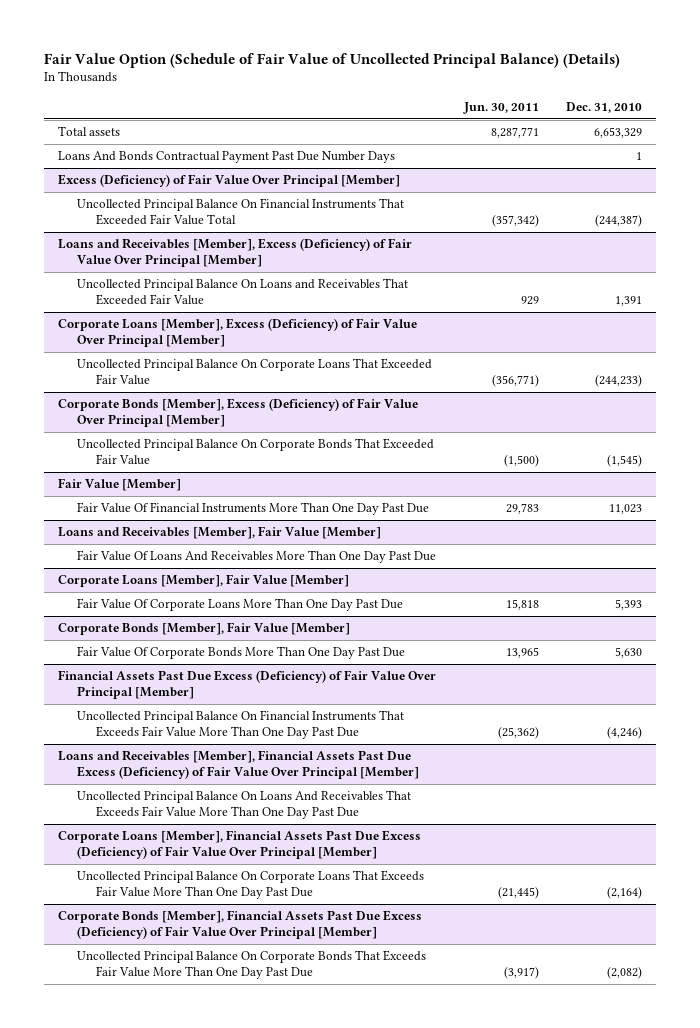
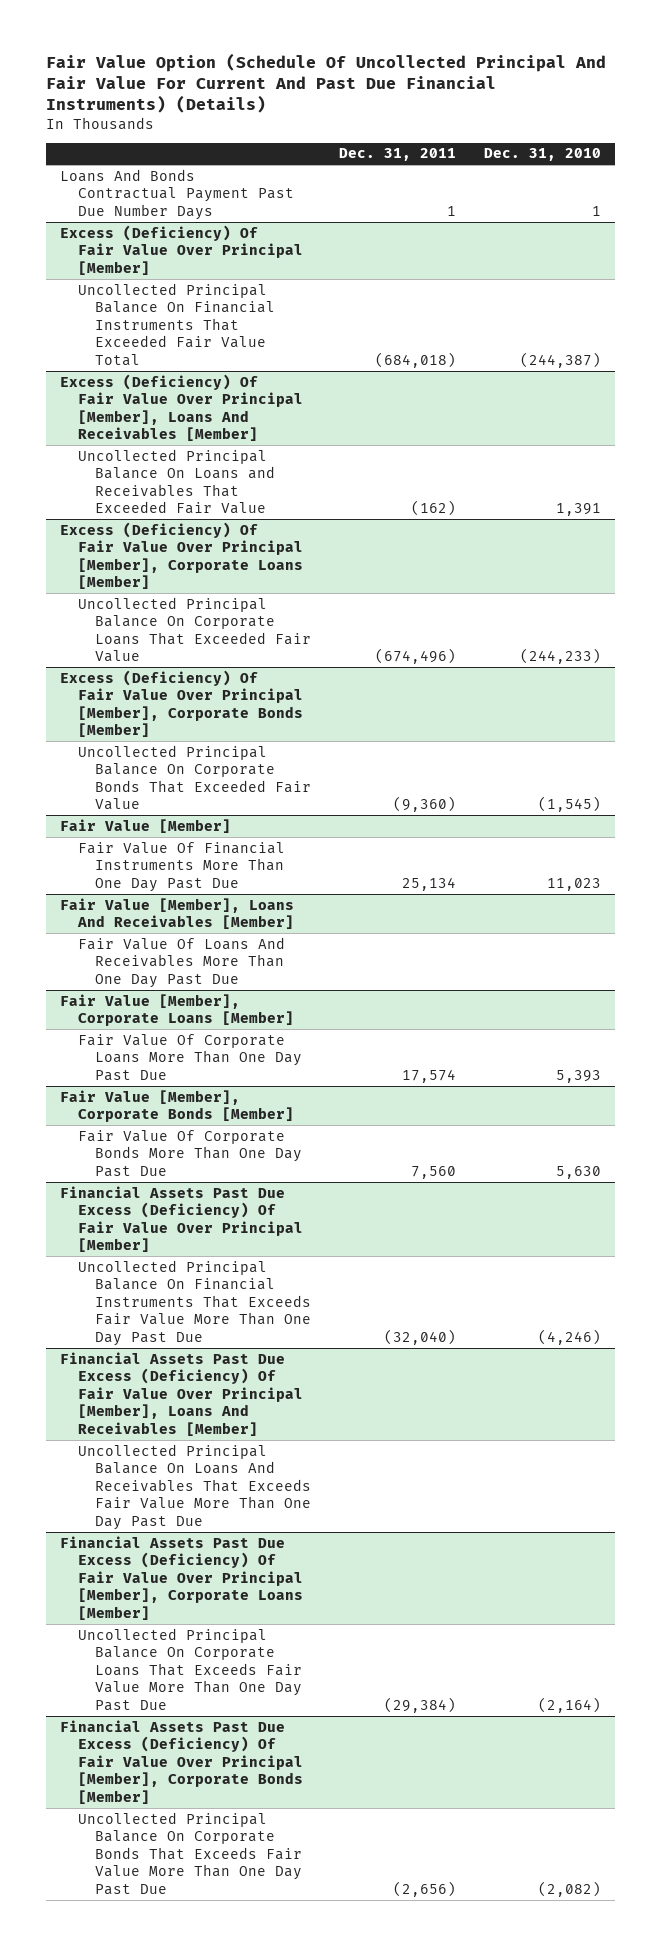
[44,53,621,69] Fair Value Option (Schedule of Fair Value of Uncollected Principal Balance) (Details) -> [46,52,607,114] Fair Value Option (Schedule Of Uncollected Principal And Fair Value For Current And Past Due Financial Instruments) (Details)
[462,101,539,114] Jun. 30, 2011 -> none
none -> [339,148,457,162] Dec. 31, 2011
[57,126,120,137] Total assets -> none
[57,174,400,188] Excess (Deficiency) of Fair Value Over Principal [Member] -> [60,224,303,275] Excess (Deficiency) Of Fair Value Over Principal [Member]
[57,238,412,268] Loans and Receivables [Member], Excess (Deficiency) of Fair Value Over Principal [Member] -> [60,373,303,442] Excess (Deficiency) Of Fair Value Over Principal [Member], Loans And Receivables [Member]
[57,318,417,348] Corporate Loans [Member], Excess (Deficiency) of Fair Value Over Principal [Member] -> [60,521,303,590] Excess (Deficiency) Of Fair Value Over Principal [Member], Corporate Loans [Member]
[57,398,418,428] Corporate Bonds [Member], Excess (Deficiency) of Fair Value Over Principal [Member] -> [60,669,303,738] Excess (Deficiency) Of Fair Value Over Principal [Member], Corporate Bonds [Member]
[57,526,381,540] Loans and Receivables [Member], Fair Value [Member] -> [60,897,295,930] Fair Value [Member], Loans And Receivables [Member]
[57,574,349,588] Corporate Loans [Member], Fair Value [Member] -> [60,993,294,1027] Fair Value [Member], Corporate Loans [Member]
[57,622,350,636] Corporate Bonds [Member], Fair Value [Member] -> [60,1089,294,1123] Fair Value [Member], Corporate Bonds [Member]
[57,670,436,700] Financial Assets Past Due Excess (Deficiency) of Fair Value Over Principal [Member] -> [60,1185,303,1253] Financial Assets Past Due Excess (Deficiency) Of Fair Value Over Principal [Member]
[57,750,420,780] Loans and Receivables [Member], Financial Assets Past Due Excess (Deficiency) of Fair Value Over Principal [Member] -> [60,1351,303,1436] Financial Assets Past Due Excess (Deficiency) Of Fair Value Over Principal [Member], Loans And Receivables [Member]
[57,830,421,860] Corporate Loans [Member], Financial Assets Past Due Excess (Deficiency) of Fair Value Over Principal [Member] -> [60,1535,303,1620] Financial Assets Past Due Excess (Deficiency) Of Fair Value Over Principal [Member], Corporate Loans [Member]
[57,910,422,940] Corporate Bonds [Member], Financial Assets Past Due Excess (Deficiency) of Fair Value Over Principal [Member] -> [60,1719,303,1804] Financial Assets Past Due Excess (Deficiency) Of Fair Value Over Principal [Member], Corporate Bonds [Member]

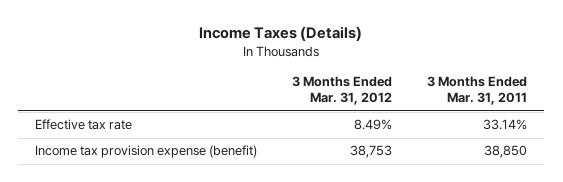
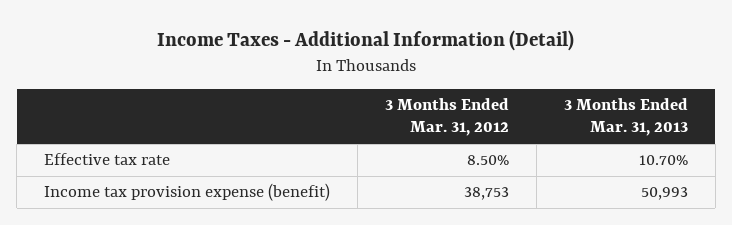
[199,26,363,42] Income Taxes (Details) -> [157,29,575,51] Income Taxes - Additional Information (Detail)
[427,76,528,106] 3 Months Ended Mar. 31, 2011 -> none
none -> [563,98,688,137] 3 Months Ended Mar. 31, 2013
[354,119,393,131] 8.49% -> [467,155,510,166] 8.50%

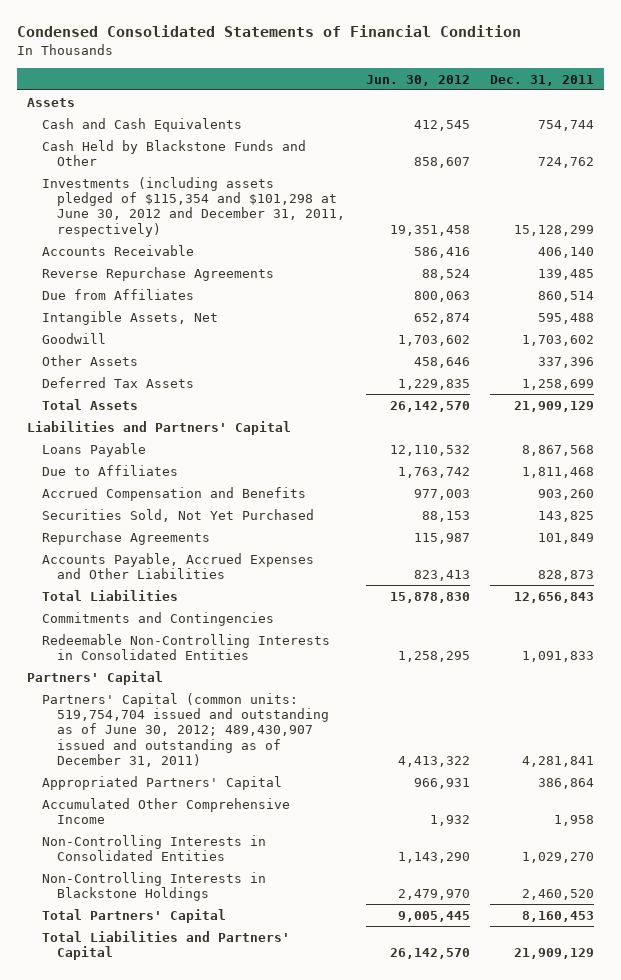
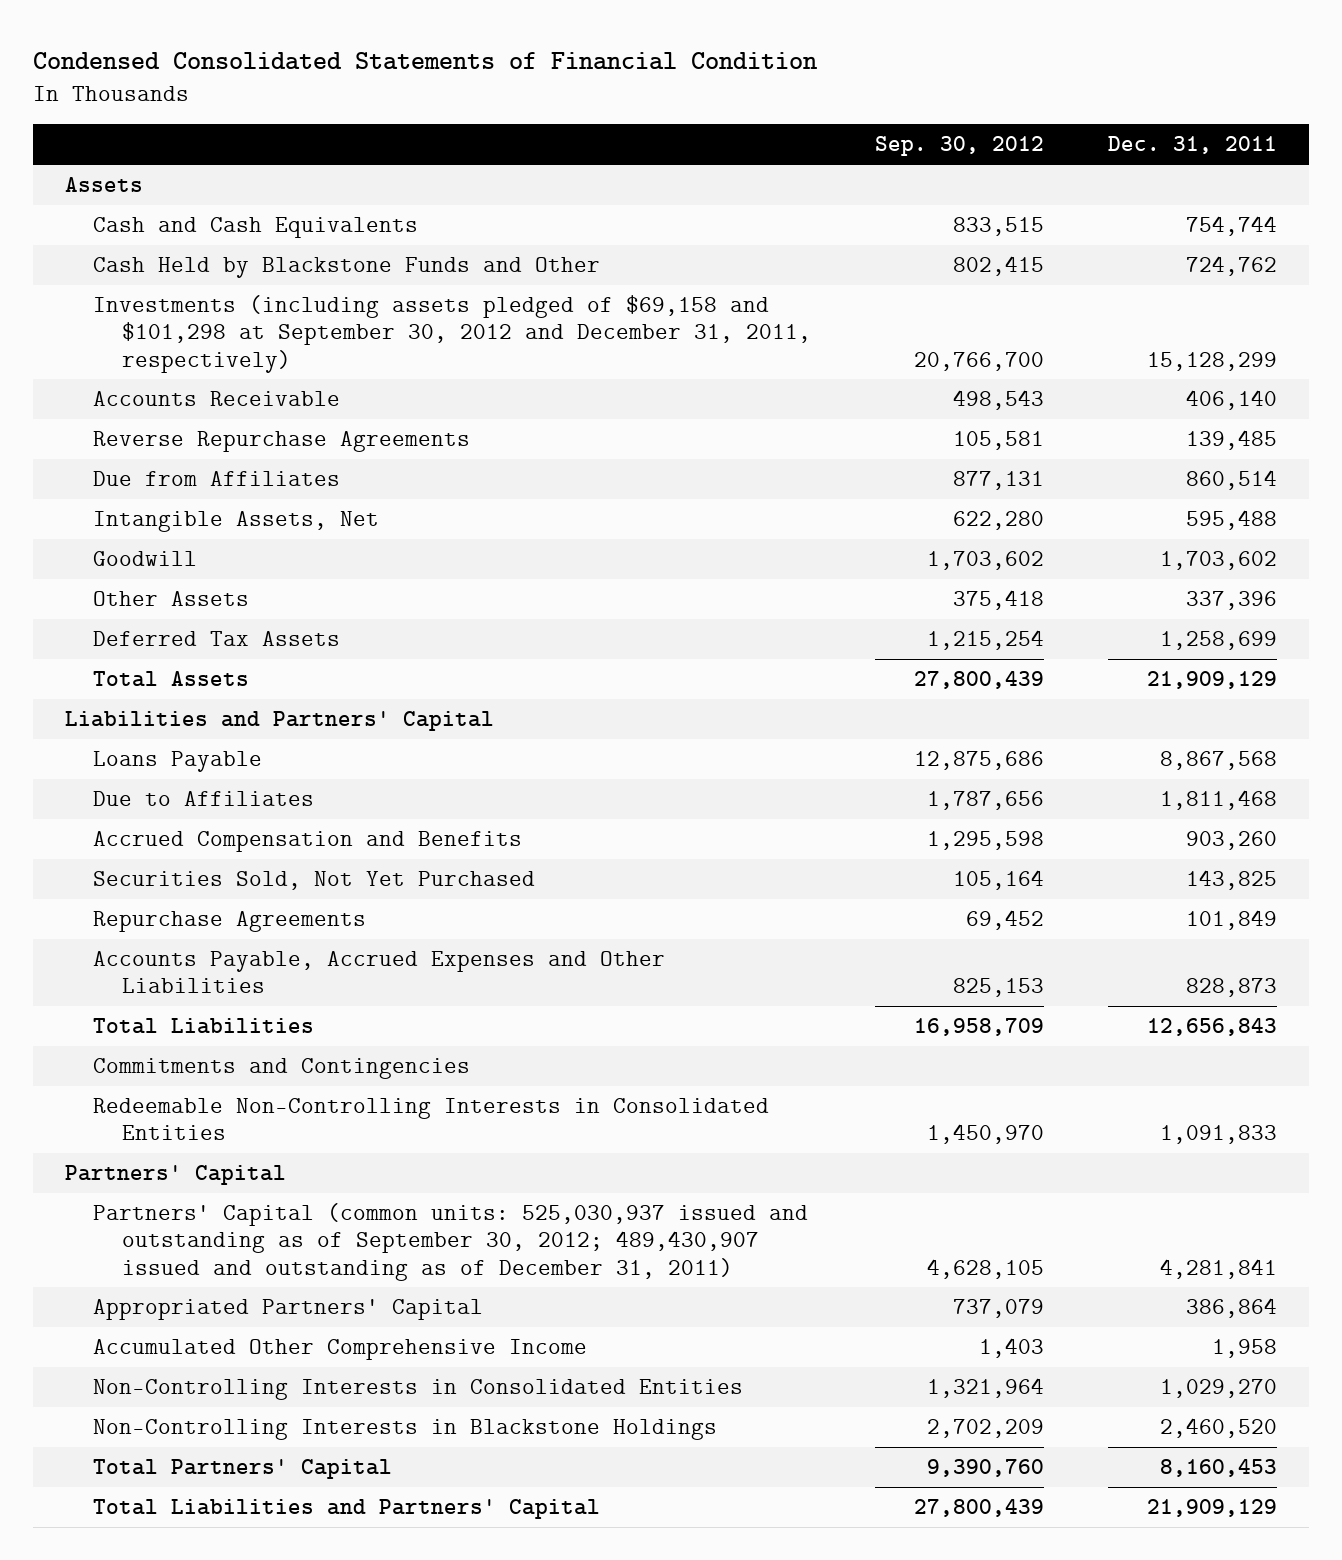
[365,74,470,86] Jun. 30, 2012 -> none
none -> [874,136,1044,157] Sep. 30, 2012
[41,176,346,237] Investments (including assets pledged of $115,354 and $101,298 at June 30, 2012 and December 31, 2011, respectively) -> [93,295,811,373] Investments (including assets pledged of $69,158 and $101,298 at September 30, 2012 and December 31, 2011, respectively)
[41,692,330,767] Partners' Capital (common units: 519,754,704 issued and outstanding as of June 30, 2012; 489,430,907 issued and outstanding as of December 31, 2011) -> [93,1203,809,1281] Partners' Capital (common units: 525,030,937 issued and outstanding as of September 30, 2012; 489,430,907 issued and outstanding as of December 31, 2011)

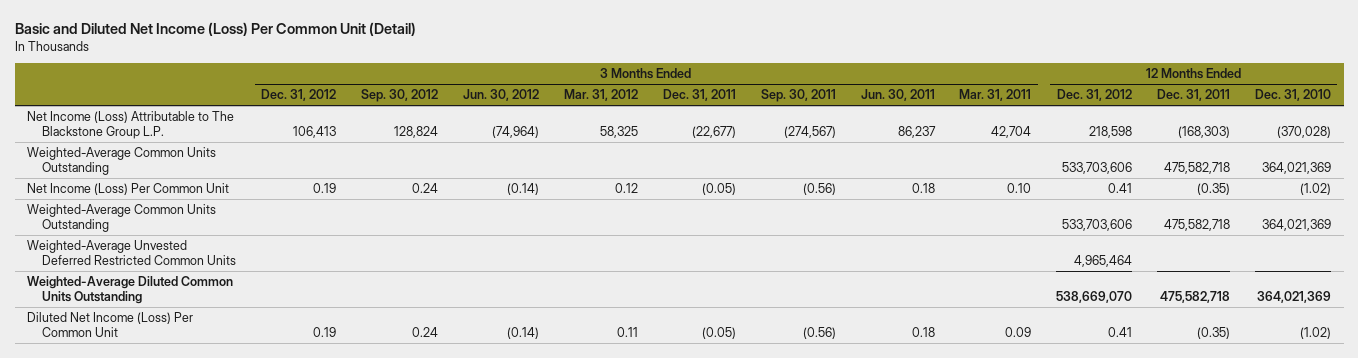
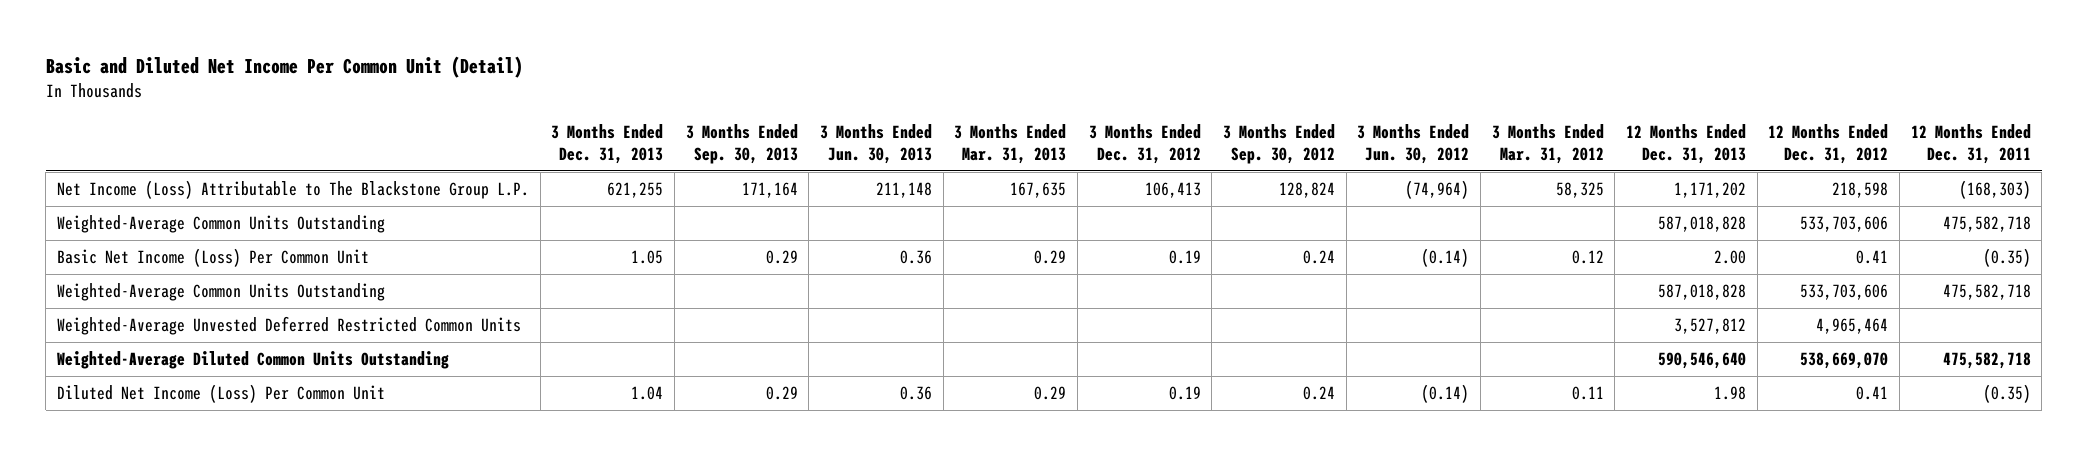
[14,21,416,36] Basic and Diluted Net Income (Loss) Per Common Unit (Detail) -> [45,56,523,79] Basic and Diluted Net Income Per Common Unit (Detail)
[662,89,736,102] Dec. 31, 2011 -> none
[760,89,836,103] Sep. 30, 2011 -> none
[860,89,935,102] Jun. 30, 2011 -> none
[959,89,1032,102] Mar. 31, 2011 -> none
[1255,89,1332,102] Dec. 31, 2010 -> none
none -> [551,123,664,164] 3 Months Ended Dec. 31, 2013
none -> [685,123,798,164] 3 Months Ended Sep. 30, 2013
none -> [820,123,933,164] 3 Months Ended Jun. 30, 2013
none -> [954,123,1067,164] 3 Months Ended Mar. 31, 2013
none -> [1626,123,1747,164] 12 Months Ended Dec. 31, 2013
[27,183,230,196] Net Income (Loss) Per Common Unit -> [57,248,370,268] Basic Net Income (Loss) Per Common Unit

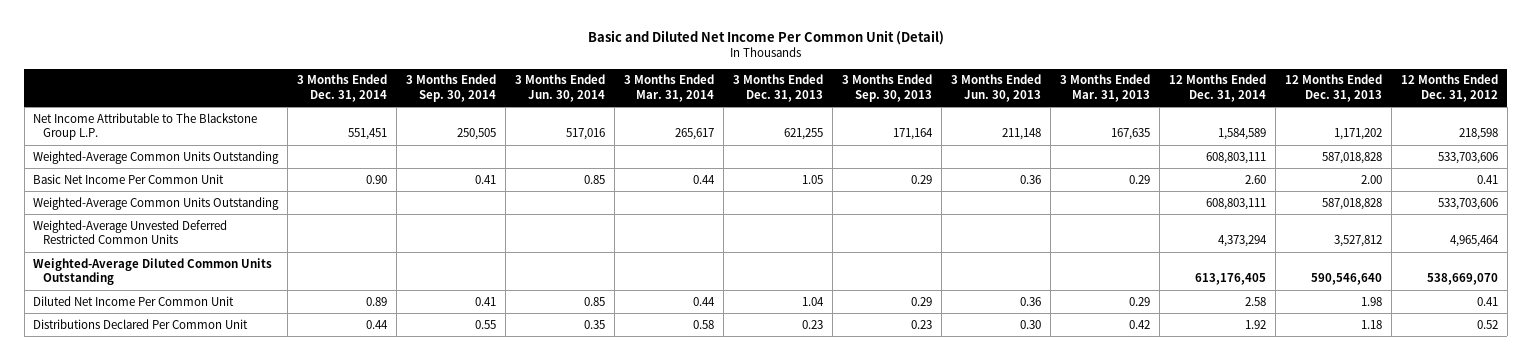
[1088,123,1201,164] 3 Months Ended Dec. 31, 2012 -> none
[1223,123,1336,164] 3 Months Ended Sep. 30, 2012 -> none
[1357,123,1470,164] 3 Months Ended Jun. 30, 2012 -> none
[1491,123,1604,164] 3 Months Ended Mar. 31, 2012 -> none
[1910,123,2031,164] 12 Months Ended Dec. 31, 2011 -> none
none -> [297,74,388,102] 3 Months Ended Dec. 31, 2014
none -> [406,74,497,102] 3 Months Ended Sep. 30, 2014
none -> [515,74,606,102] 3 Months Ended Jun. 30, 2014
none -> [624,74,715,102] 3 Months Ended Mar. 31, 2014
none -> [1168,74,1266,102] 12 Months Ended Dec. 31, 2014
[57,180,530,200] Net Income (Loss) Attributable to The Blackstone Group L.P. -> [33,112,258,141] Net Income Attributable to The Blackstone Group L.P.
[57,248,370,268] Basic Net Income (Loss) Per Common Unit -> [33,173,225,184] Basic Net Income Per Common Unit
[57,384,386,404] Diluted Net Income (Loss) Per Common Unit -> [33,295,235,306] Diluted Net Income Per Common Unit
none -> [33,318,249,329] Distributions Declared Per Common Unit

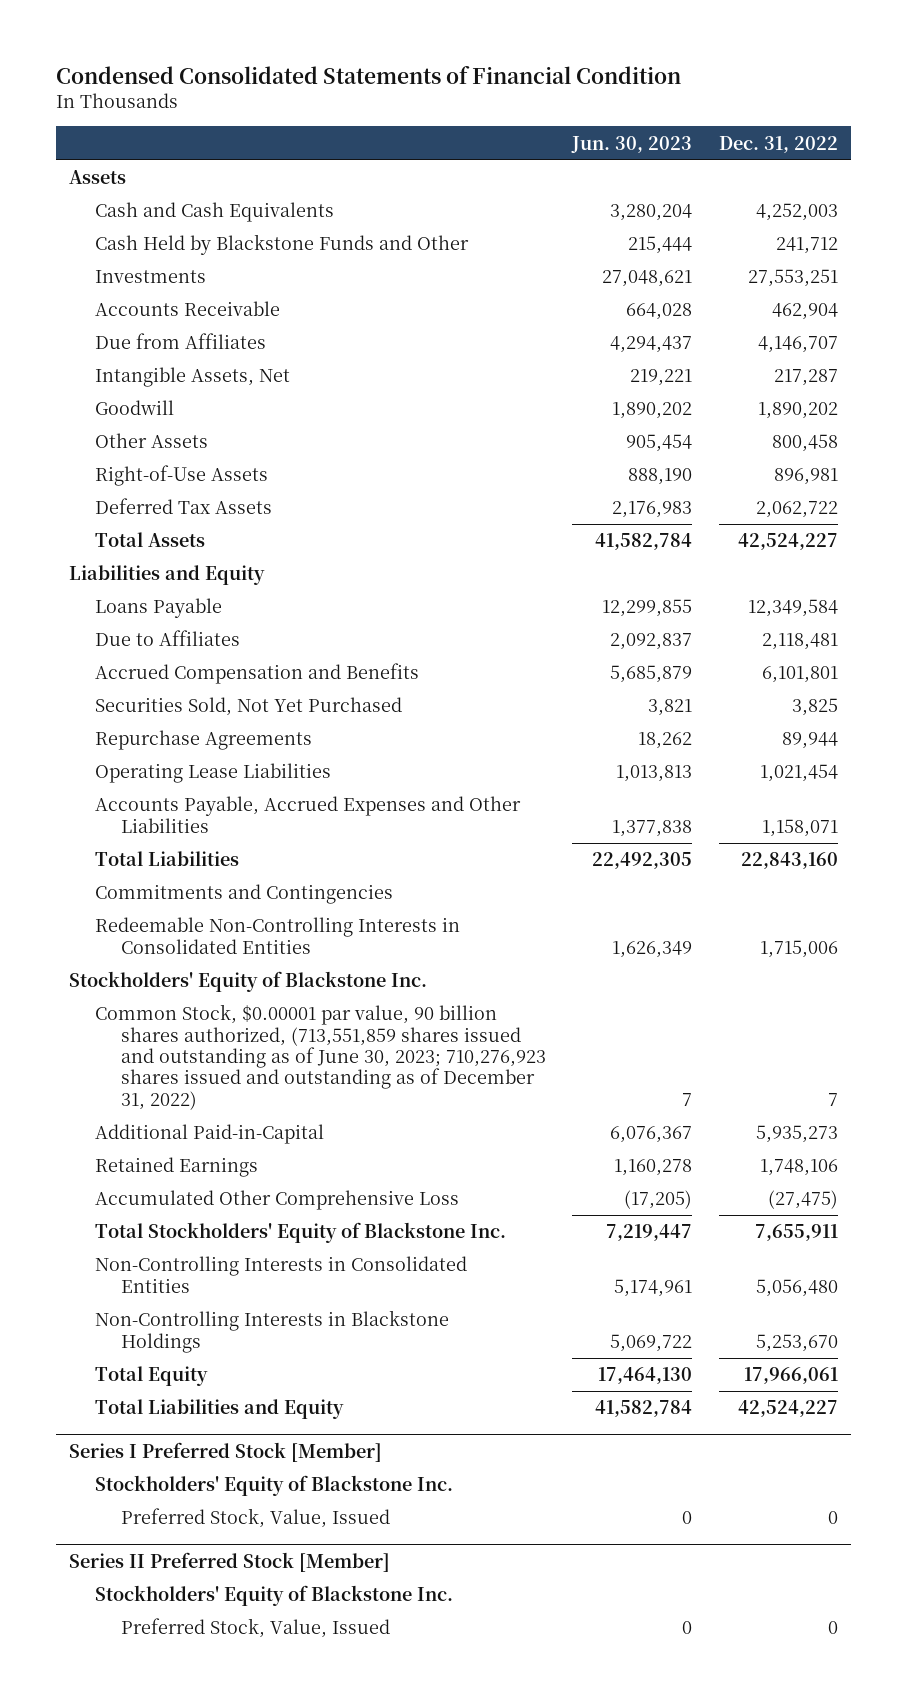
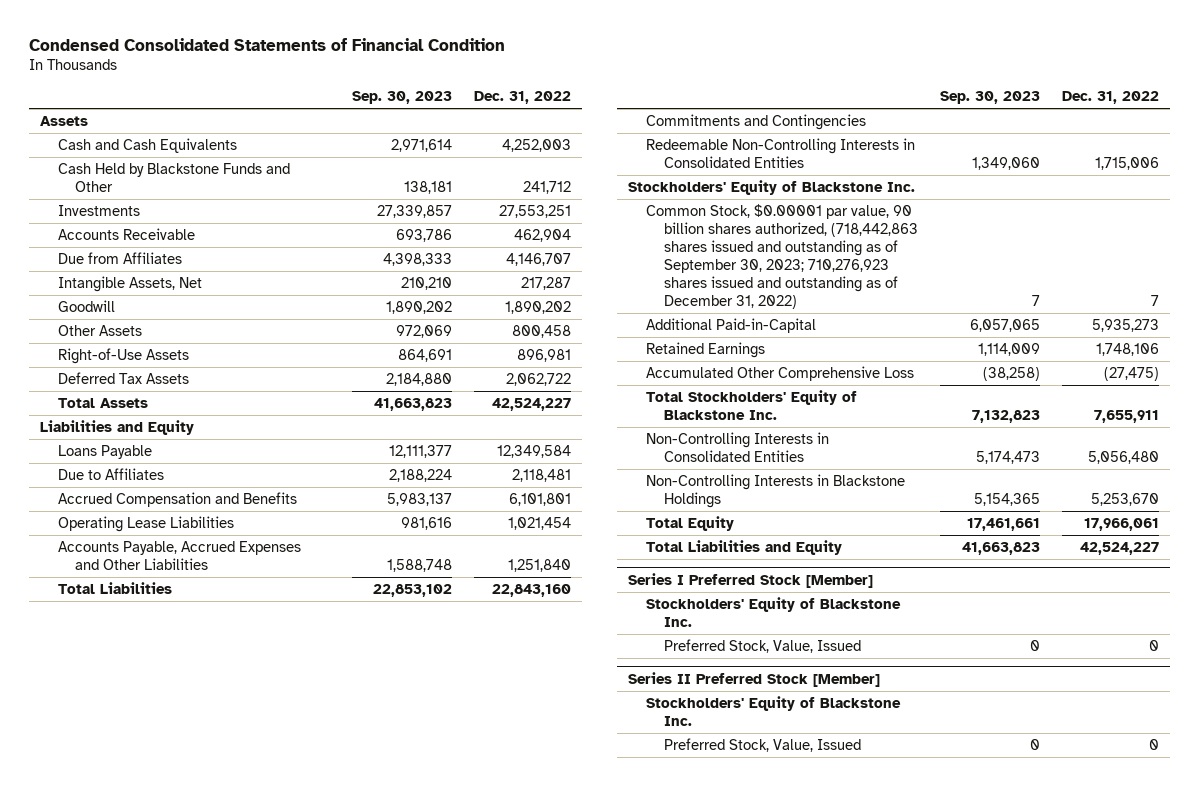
[571,135,693,153] Jun. 30, 2023 -> none
none -> [351,91,452,105] Sep. 30, 2023
[94,697,402,717] Securities Sold, Not Yet Purchased -> none
[94,730,312,751] Repurchase Agreements -> none
[761,818,838,837] 1,158,071 -> [507,558,571,572] 1,251,840
[94,1004,547,1110] Common Stock, $0.00001 par value, 90 billion shares authorized, (713,551,859 shares issued and outstanding as of June 30, 2023; 710,276,923 shares issued and outstanding as of December 31, 2022) -> [646,203,918,309] Common Stock, $0.00001 par value, 90 billion shares authorized, (718,442,863 shares issued and outstanding as of September 30, 2023; 710,276,923 shares issued and outstanding as of December 31, 2022)

